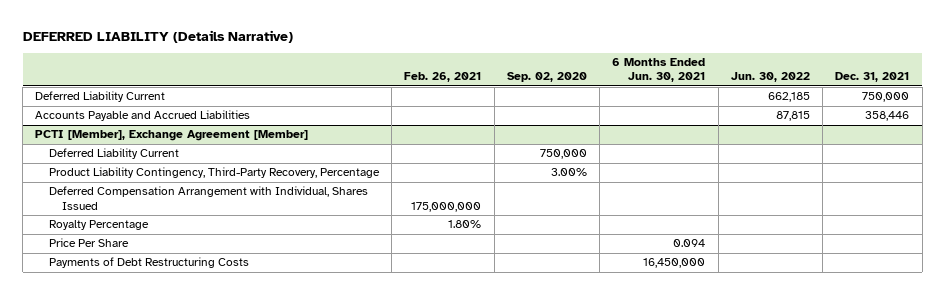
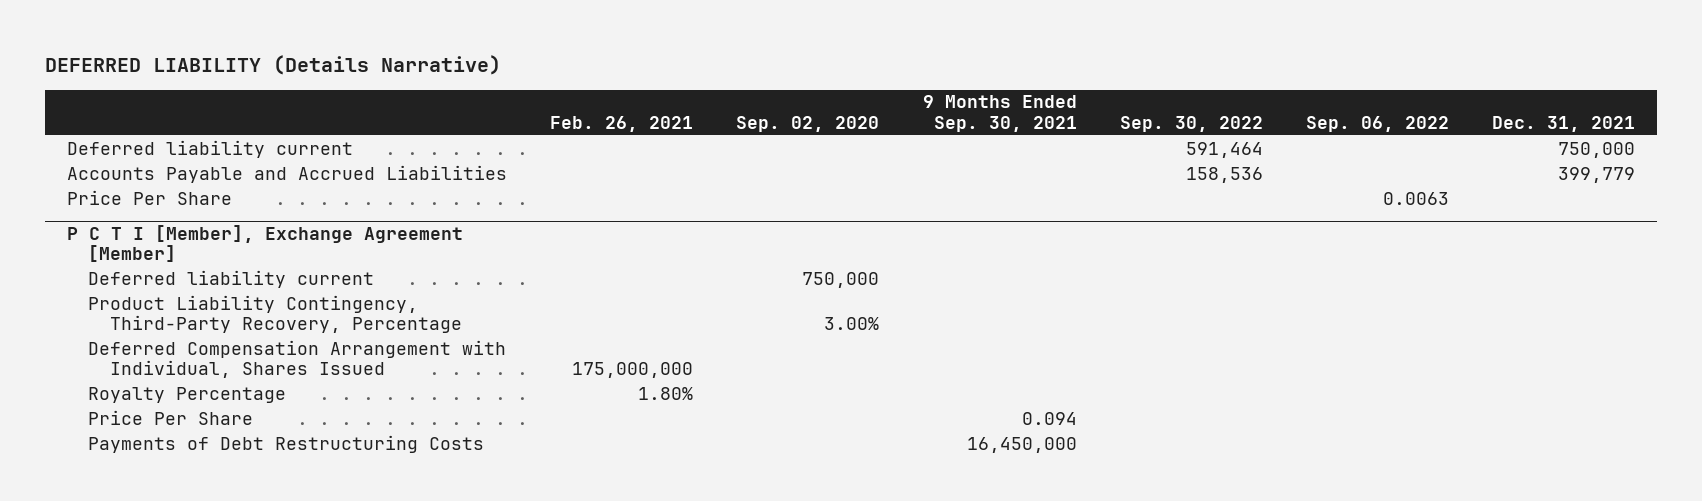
[612,58,706,83] 6 Months Ended Jun. 30, 2021 -> none
[730,72,810,83] Jun. 30, 2022 -> none
none -> [922,95,1077,132] 9 Months Ended Sep. 30, 2021
none -> [1119,115,1263,132] Sep. 30, 2022
none -> [1305,115,1449,132] Sep. 06, 2022
[35,91,166,103] Deferred Liability Current -> [66,139,353,158] Deferred liability current
[865,111,910,122] 358,446 -> [1558,166,1636,183] 399,779
none -> [66,189,232,205] Price Per Share
[35,130,309,142] PCTI [Member], Exchange Agreement [Member] -> [66,224,463,263] P C T I [Member], Exchange Agreement [Member]
[48,148,179,160] Deferred Liability Current -> [88,269,375,288] Deferred liability current

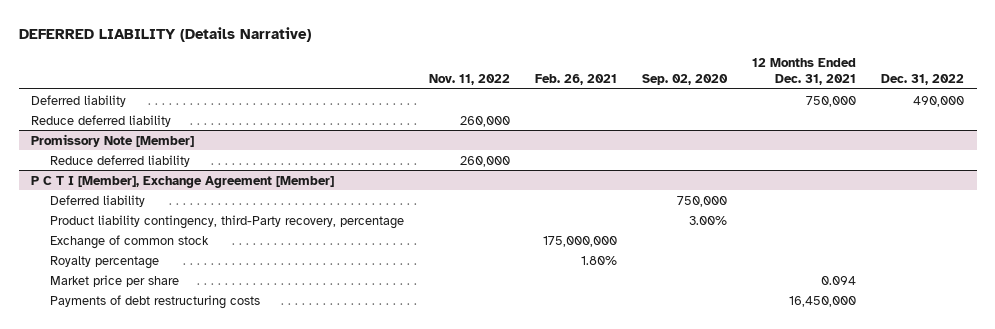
[922,95,1077,132] 9 Months Ended Sep. 30, 2021 -> none
[1119,115,1263,132] Sep. 30, 2022 -> none
[1305,115,1449,132] Sep. 06, 2022 -> none
[1492,115,1636,132] Dec. 31, 2021 -> none
none -> [429,73,511,85] Nov. 11, 2022
none -> [752,57,857,85] 12 Months Ended Dec. 31, 2021
none -> [881,73,965,85] Dec. 31, 2022
[66,164,507,183] Accounts Payable and Accrued Liabilities -> none
[66,189,232,205] Price Per Share -> none
[66,139,353,158] Deferred liability current -> [31,94,127,107] Deferred liability
none -> [31,114,172,127] Reduce deferred liability
none -> [31,133,195,147] Promissory Note [Member]
none -> [50,154,191,167] Reduce deferred liability
[88,269,375,288] Deferred liability current -> [50,194,146,207] Deferred liability
[88,294,463,333] Product Liability Contingency, Third-Party Recovery, Percentage -> [50,214,405,229] Product liability contingency, third-Party recovery, percentage
[88,339,507,378] Deferred Compensation Arrangement with Individual, Shares Issued -> [50,234,210,249] Exchange of common stock
[88,386,287,403] Royalty Percentage -> [50,255,160,269] Royalty percentage
[88,409,254,425] Price Per Share -> [50,274,180,287] Market price per share
[88,434,485,453] Payments of Debt Restructuring Costs -> [50,294,261,309] Payments of debt restructuring costs

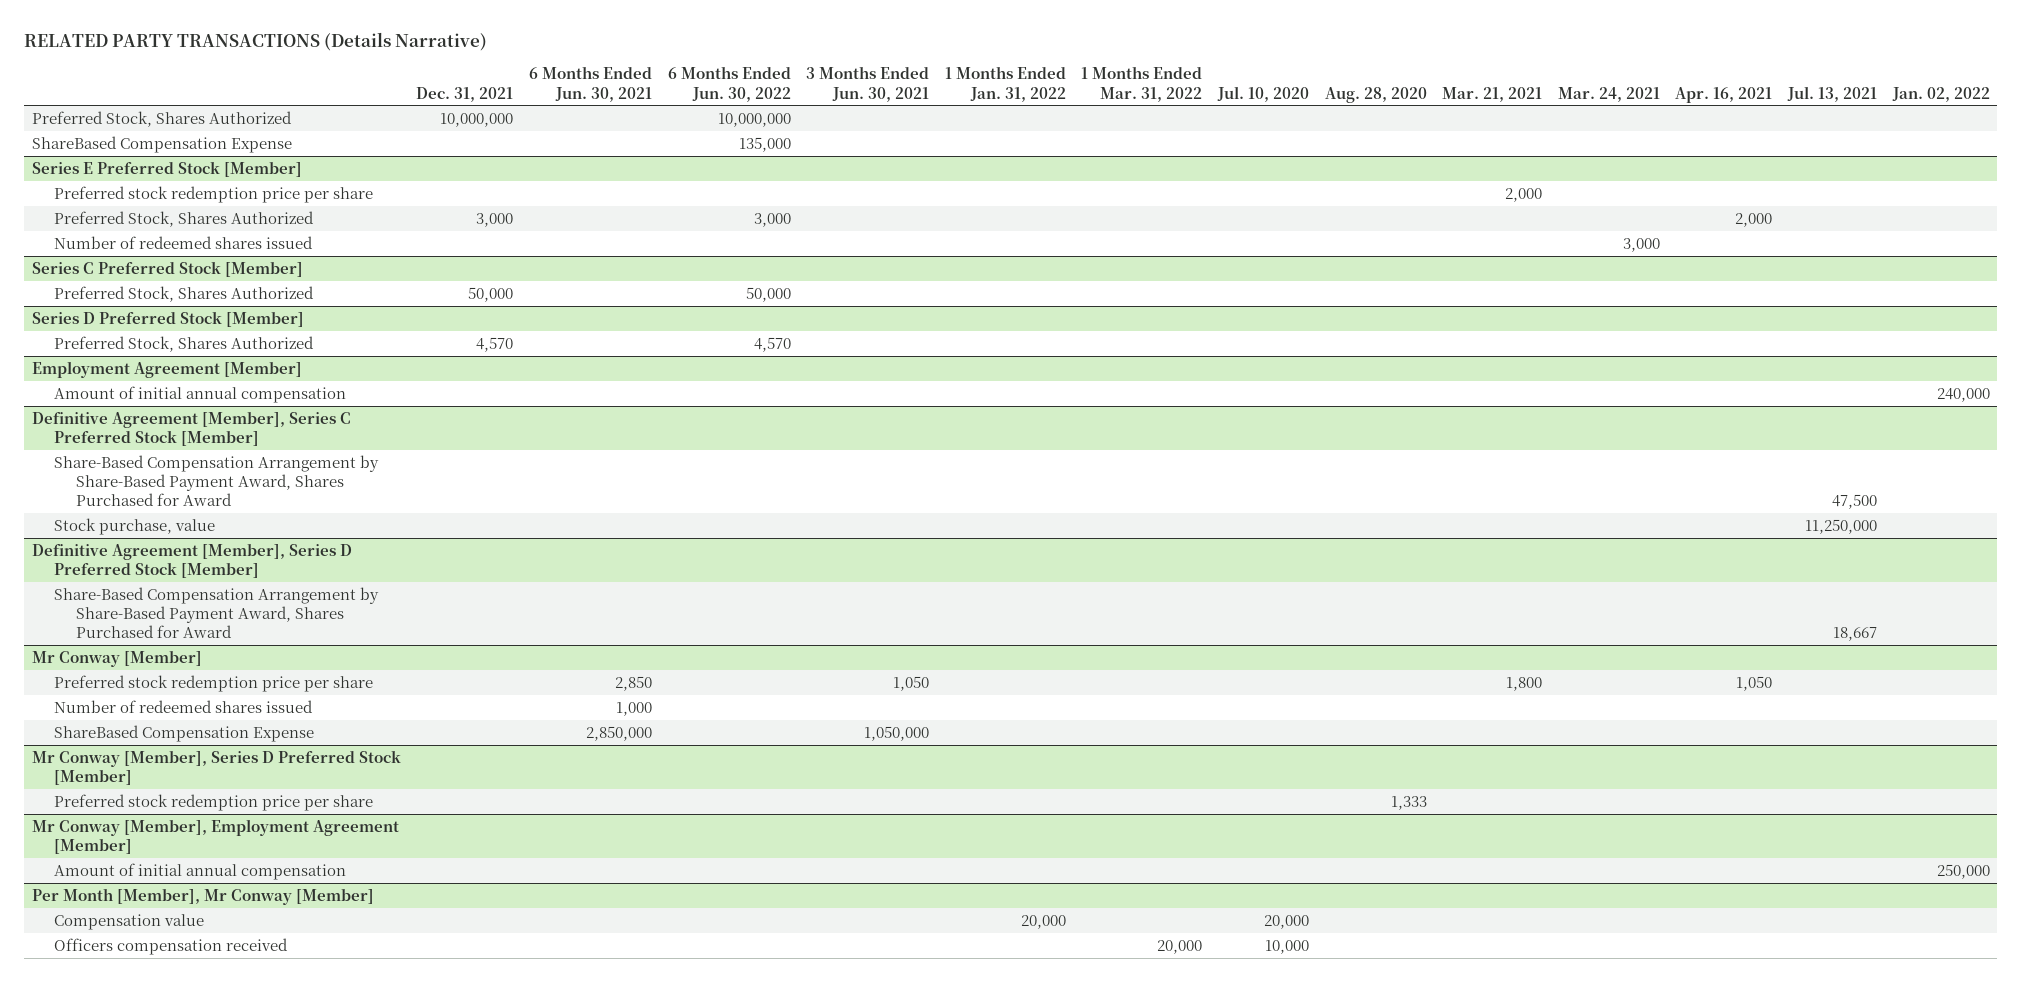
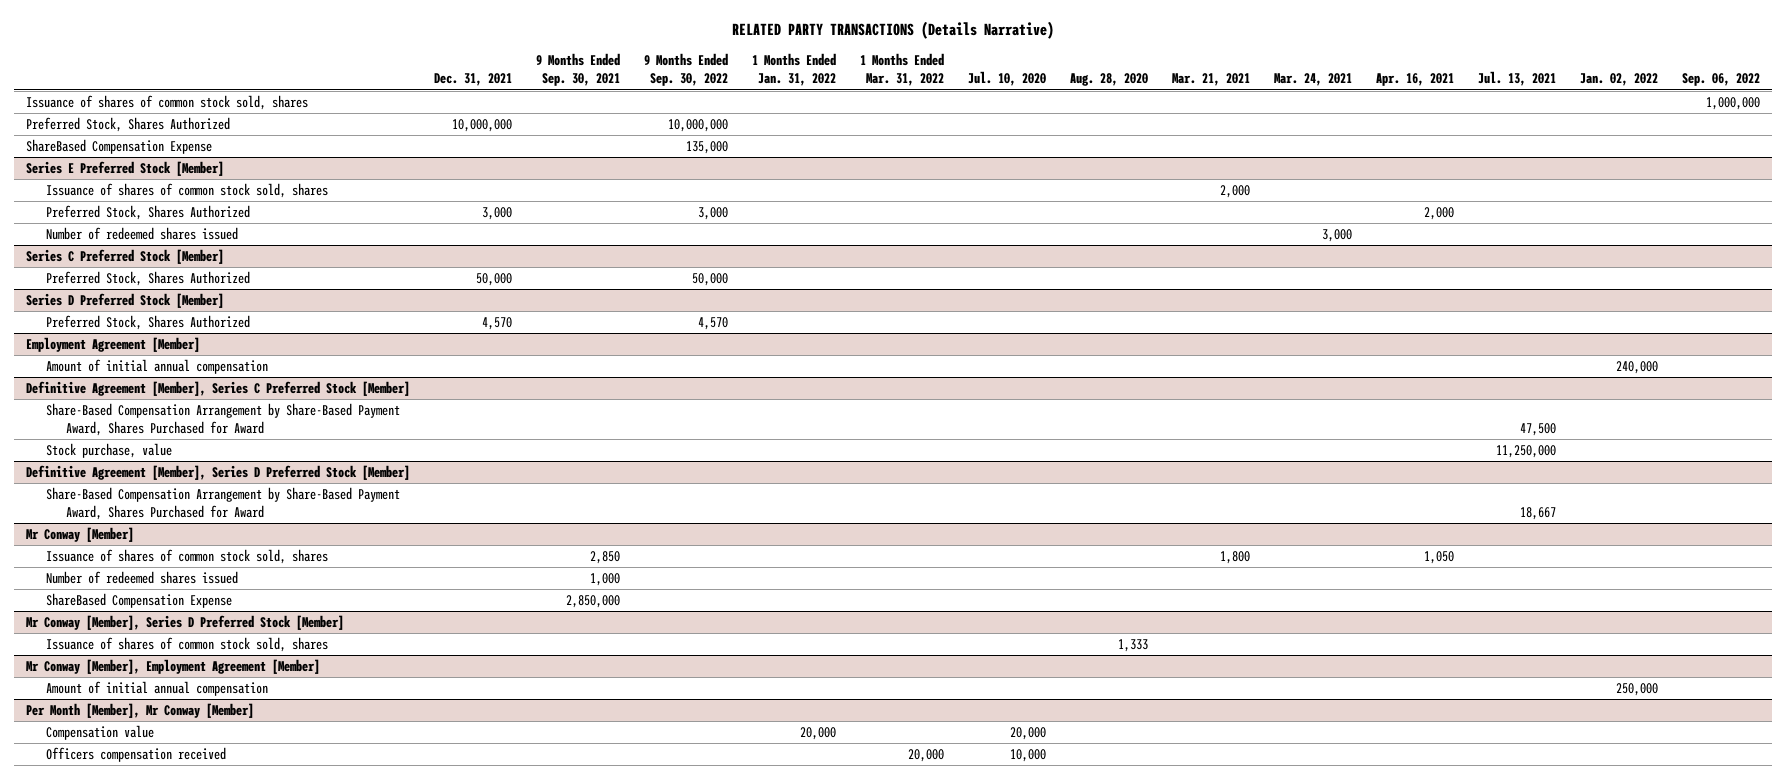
[528,66,652,102] 6 Months Ended Jun. 30, 2021 -> none
[667,66,791,102] 6 Months Ended Jun. 30, 2022 -> none
[806,66,930,102] 3 Months Ended Jun. 30, 2021 -> none
none -> [535,53,620,87] 9 Months Ended Sep. 30, 2021
none -> [643,53,728,87] 9 Months Ended Sep. 30, 2022
none -> [1682,73,1761,87] Sep. 06, 2022
none -> [25,94,308,110] Issuance of shares of common stock sold, shares
[53,185,373,203] Preferred stock redemption price per share -> [45,182,328,198] Issuance of shares of common stock sold, shares
[53,674,373,692] Preferred stock redemption price per share -> [45,548,328,564] Issuance of shares of common stock sold, shares
[53,793,373,811] Preferred stock redemption price per share -> [45,636,328,652] Issuance of shares of common stock sold, shares

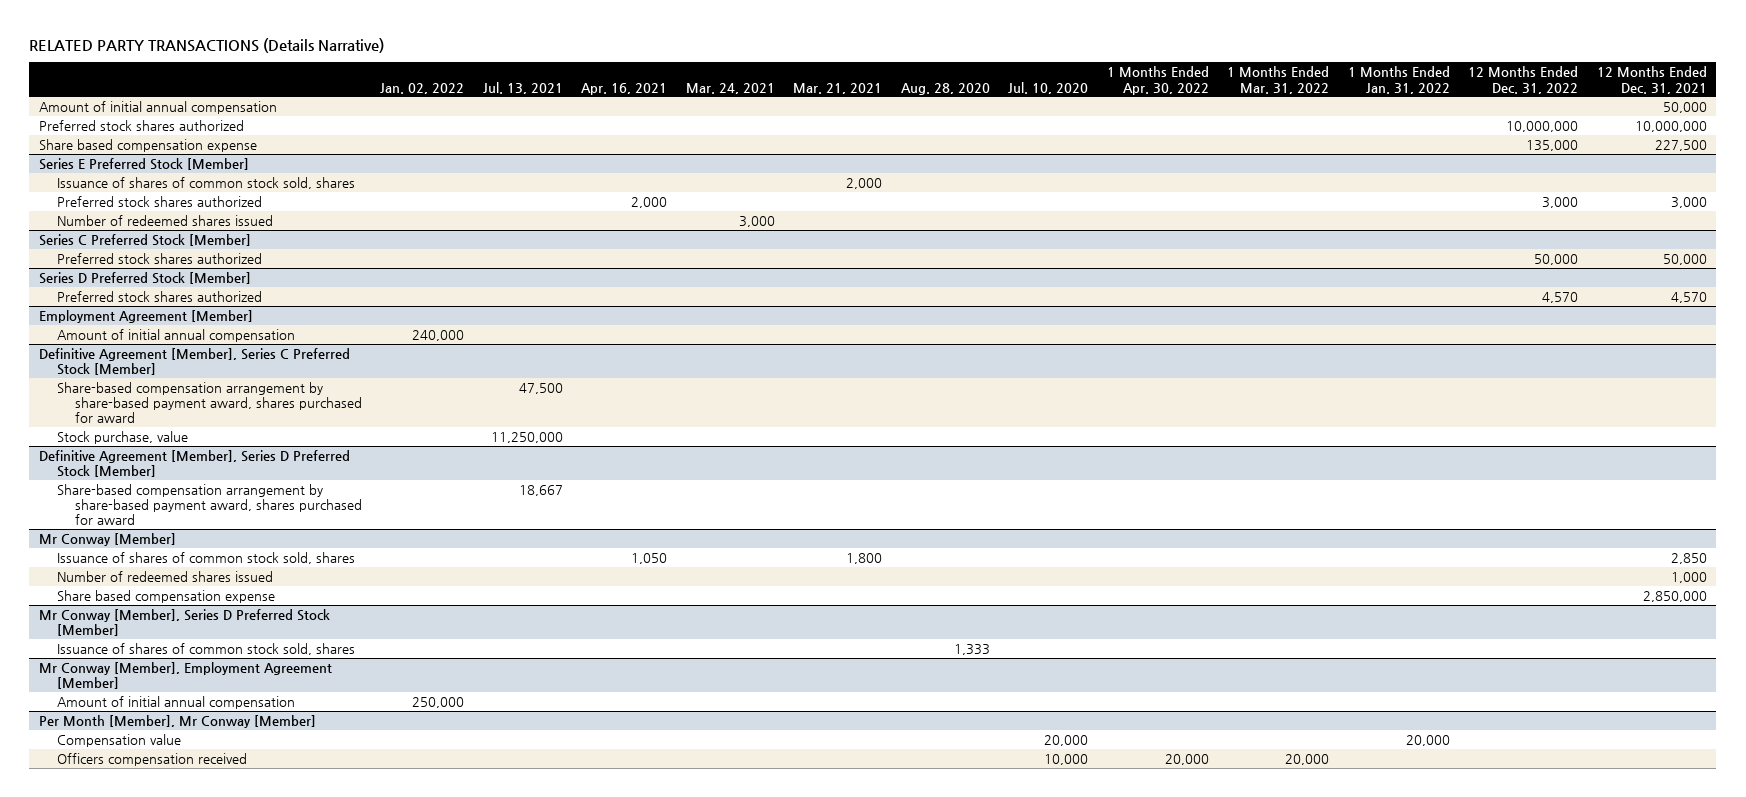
[433,73,512,87] Dec. 31, 2021 -> none
[535,53,620,87] 9 Months Ended Sep. 30, 2021 -> none
[643,53,728,87] 9 Months Ended Sep. 30, 2022 -> none
[1682,73,1761,87] Sep. 06, 2022 -> none
none -> [1106,66,1209,95] 1 Months Ended Apr. 30, 2022
none -> [1468,66,1579,94] 12 Months Ended Dec. 31, 2022
none -> [1596,66,1707,94] 12 Months Ended Dec. 31, 2021
[25,94,308,110] Issuance of shares of common stock sold, shares -> none
none -> [38,100,277,114] Amount of initial annual compensation
[25,116,230,132] Preferred Stock, Shares Authorized -> [38,119,244,131] Preferred stock shares authorized
[25,138,212,154] ShareBased Compensation Expense -> [38,138,257,152] Share based compensation expense
[45,204,250,220] Preferred Stock, Shares Authorized -> [56,195,262,207] Preferred stock shares authorized
[45,270,250,286] Preferred Stock, Shares Authorized -> [56,252,262,264] Preferred stock shares authorized
[45,314,250,330] Preferred Stock, Shares Authorized -> [56,290,262,302] Preferred stock shares authorized
[45,402,400,437] Share-Based Compensation Arrangement by Share-Based Payment Award, Shares Purchased for Award -> [56,381,362,424] Share-based compensation arrangement by share-based payment award, shares purchased for award
[45,486,400,521] Share-Based Compensation Arrangement by Share-Based Payment Award, Shares Purchased for Award -> [56,483,362,526] Share-based compensation arrangement by share-based payment award, shares purchased for award
[45,592,232,608] ShareBased Compensation Expense -> [56,589,275,603] Share based compensation expense

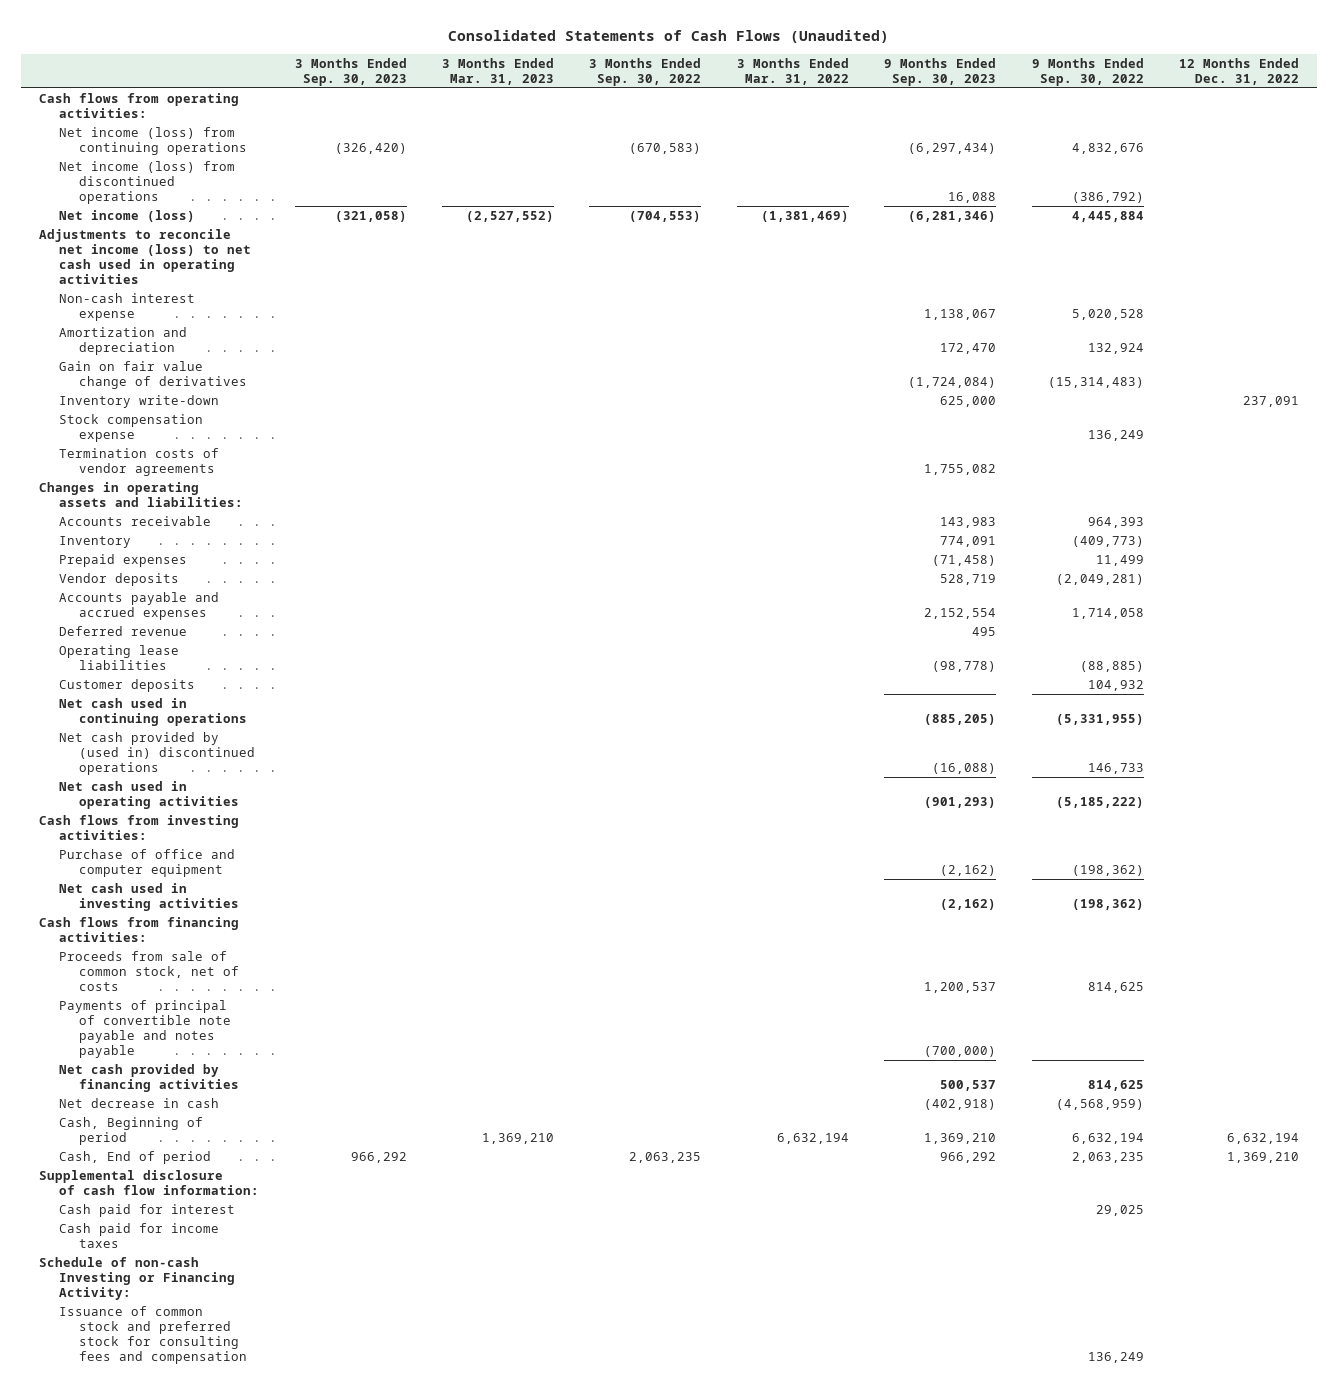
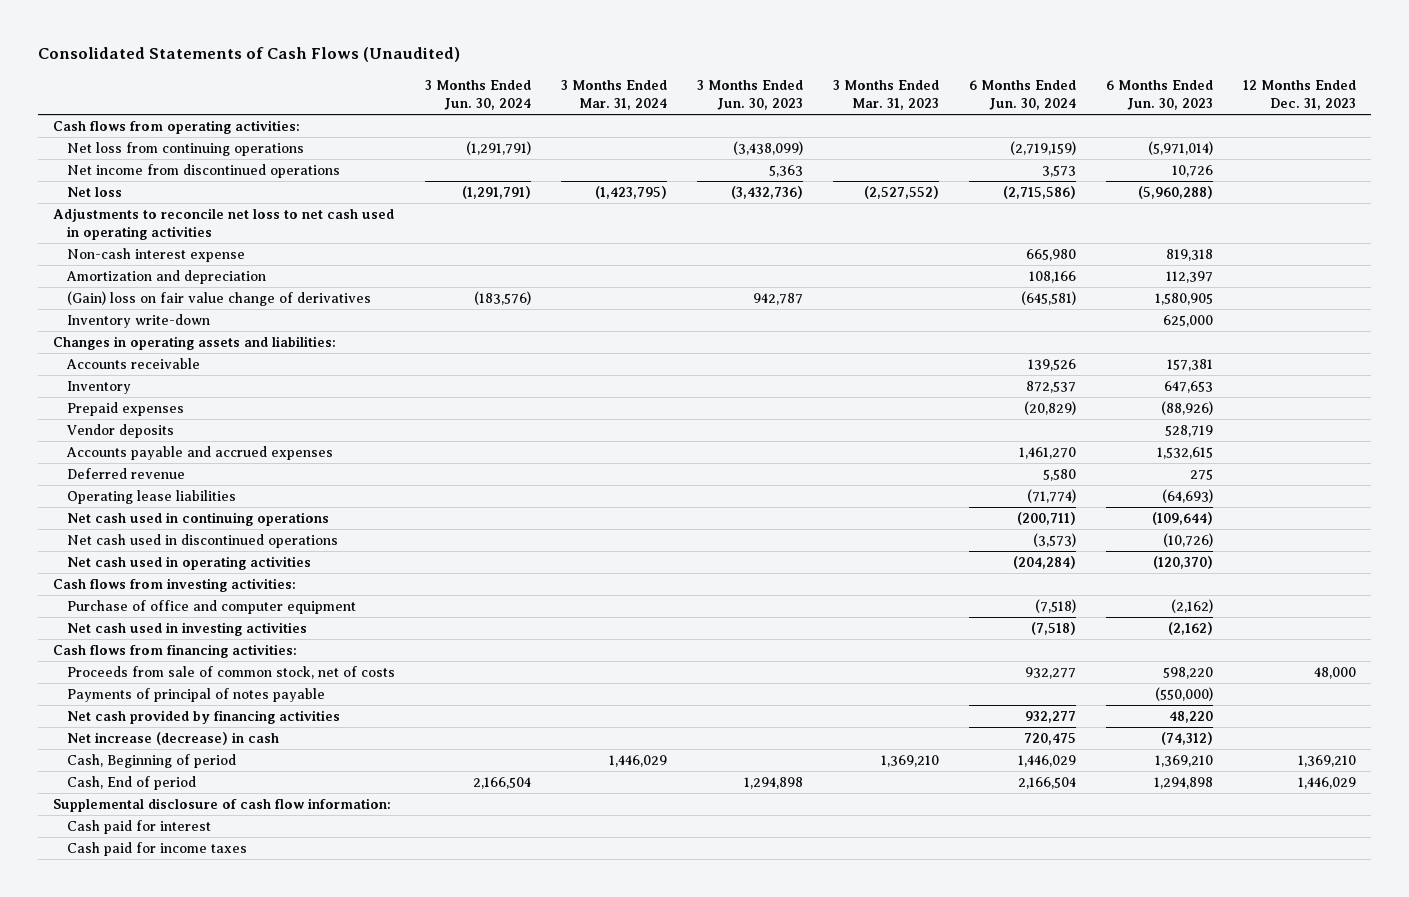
[294,57,407,86] 3 Months Ended Sep. 30, 2023 -> none
[589,57,702,86] 3 Months Ended Sep. 30, 2022 -> none
[736,57,849,85] 3 Months Ended Mar. 31, 2022 -> none
[884,57,997,86] 9 Months Ended Sep. 30, 2023 -> none
[1031,57,1144,86] 9 Months Ended Sep. 30, 2022 -> none
[1178,57,1299,85] 12 Months Ended Dec. 31, 2022 -> none
none -> [424,79,531,110] 3 Months Ended Jun. 30, 2024
none -> [560,79,667,110] 3 Months Ended Mar. 31, 2024
none -> [697,79,804,110] 3 Months Ended Jun. 30, 2023
none -> [969,79,1077,110] 6 Months Ended Jun. 30, 2024
none -> [1106,79,1214,110] 6 Months Ended Jun. 30, 2023
none -> [1243,79,1357,110] 12 Months Ended Dec. 31, 2023
[59,127,248,156] Net income (loss) from continuing operations -> [66,142,304,157] Net loss from continuing operations
[59,161,236,205] Net income (loss) from discontinued operations -> [66,164,340,179] Net income from discontinued operations
[59,210,196,223] Net income (loss) -> [66,187,122,198] Net loss
[39,229,252,285] Adjustments to reconcile net income (loss) to net cash used in operating activities -> [52,208,394,241] Adjustments to reconcile net loss to net cash used in operating activities
[59,361,248,390] Gain on fair value change of derivatives -> [66,291,371,307] (Gain) loss on fair value change of derivatives
[59,414,204,443] Stock compensation expense -> none
[59,448,220,477] Termination costs of vendor agreements -> none
[59,679,196,693] Customer deposits -> none
[59,732,256,776] Net cash provided by (used in) discontinued operations -> [66,534,338,549] Net cash used in discontinued operations
[59,1000,232,1059] Payments of principal of convertible note payable and notes payable -> [66,688,325,703] Payments of principal of notes payable
[59,1098,220,1109] Net decrease in cash -> [66,732,279,746] Net increase (decrease) in cash
[39,1257,236,1301] Schedule of non-cash Investing or Financing Activity: -> none
[59,1306,248,1365] Issuance of common stock and preferred stock for consulting fees and compensation -> none

